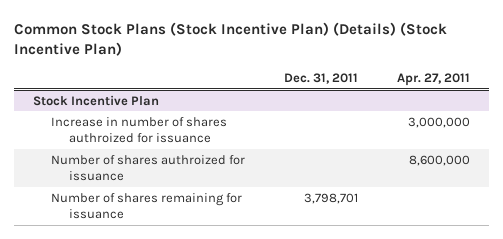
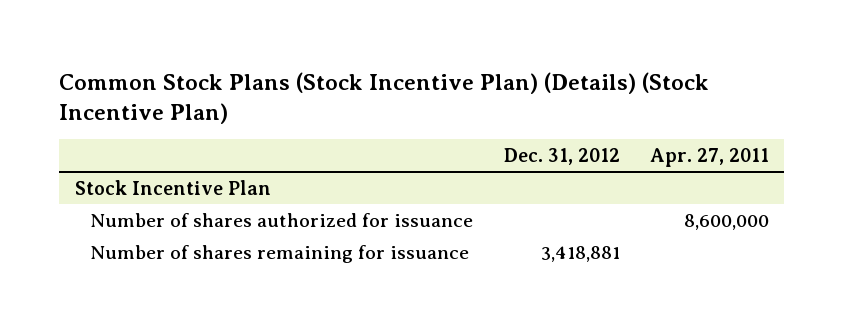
[283,73,358,85] Dec. 31, 2011 -> none
none -> [503,147,620,165] Dec. 31, 2012
[51,116,228,144] Increase in number of shares authroized for issuance -> none
[51,154,246,182] Number of shares authroized for issuance -> [90,212,474,227] Number of shares authorized for issuance

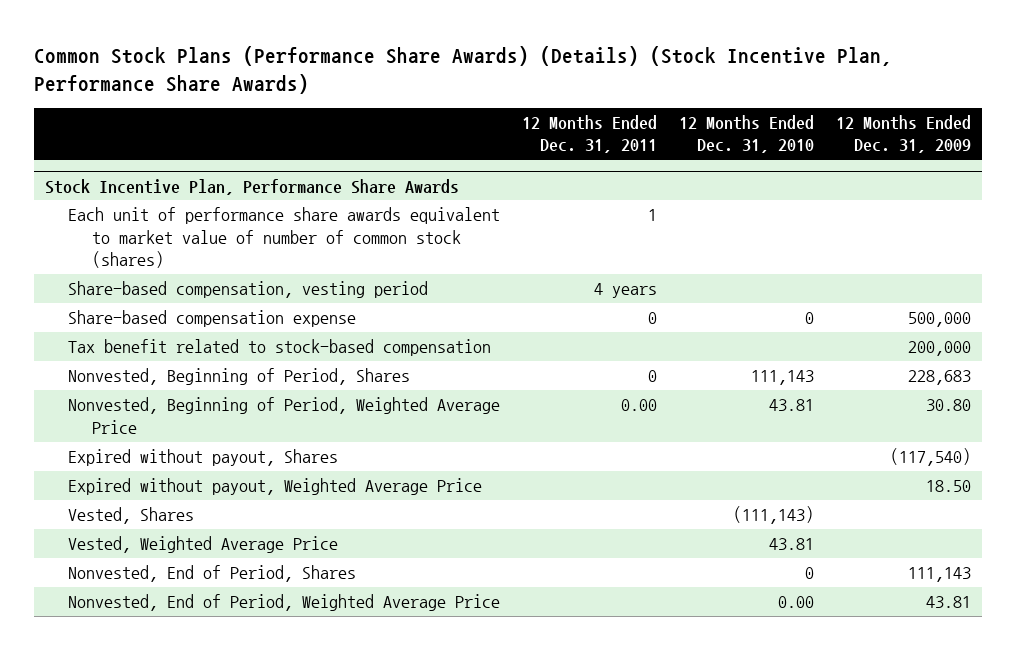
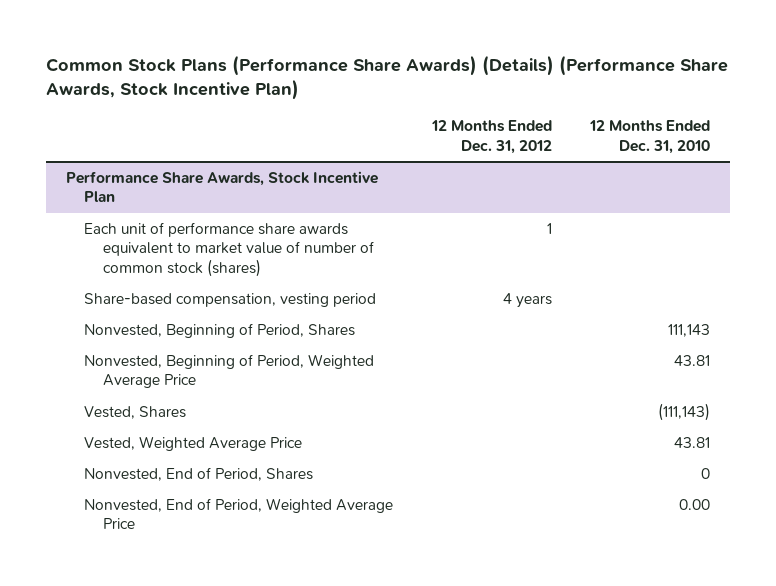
[33,45,892,94] Common Stock Plans (Performance Share Awards) (Details) (Stock Incentive Plan, Performance Share Awards) -> [46,54,729,100] Common Stock Plans (Performance Share Awards) (Details) (Performance Share Awards, Stock Incentive Plan)
[522,115,658,154] 12 Months Ended Dec. 31, 2011 -> none
[835,115,971,154] 12 Months Ended Dec. 31, 2009 -> none
none -> [430,120,552,154] 12 Months Ended Dec. 31, 2012
[44,178,459,195] Stock Incentive Plan, Performance Share Awards -> [65,170,378,203] Performance Share Awards, Stock Incentive Plan
[68,310,357,328] Share-based compensation expense -> none
[68,339,492,357] Tax benefit related to stock-based compensation -> none
[68,449,339,467] Expired without payout, Shares -> none
[68,478,483,496] Expired without payout, Weighted Average Price -> none

